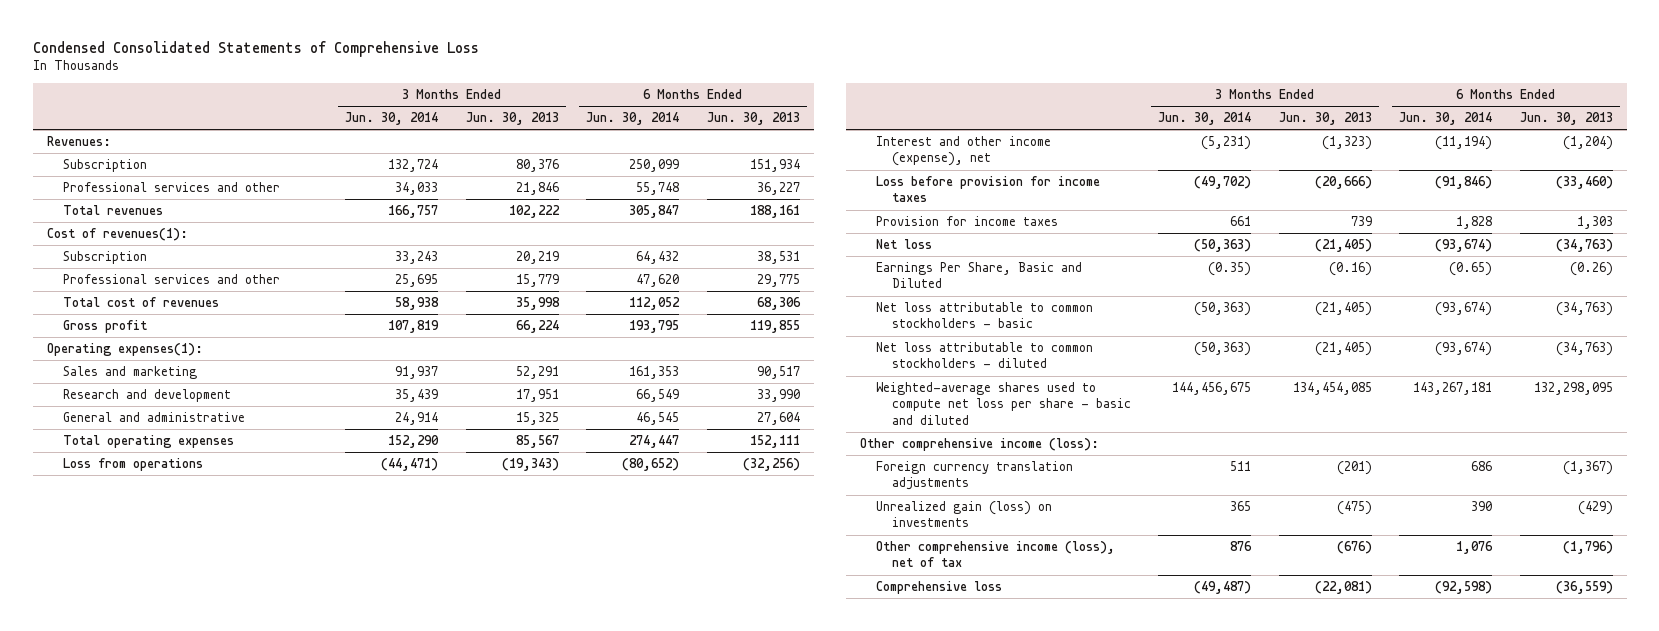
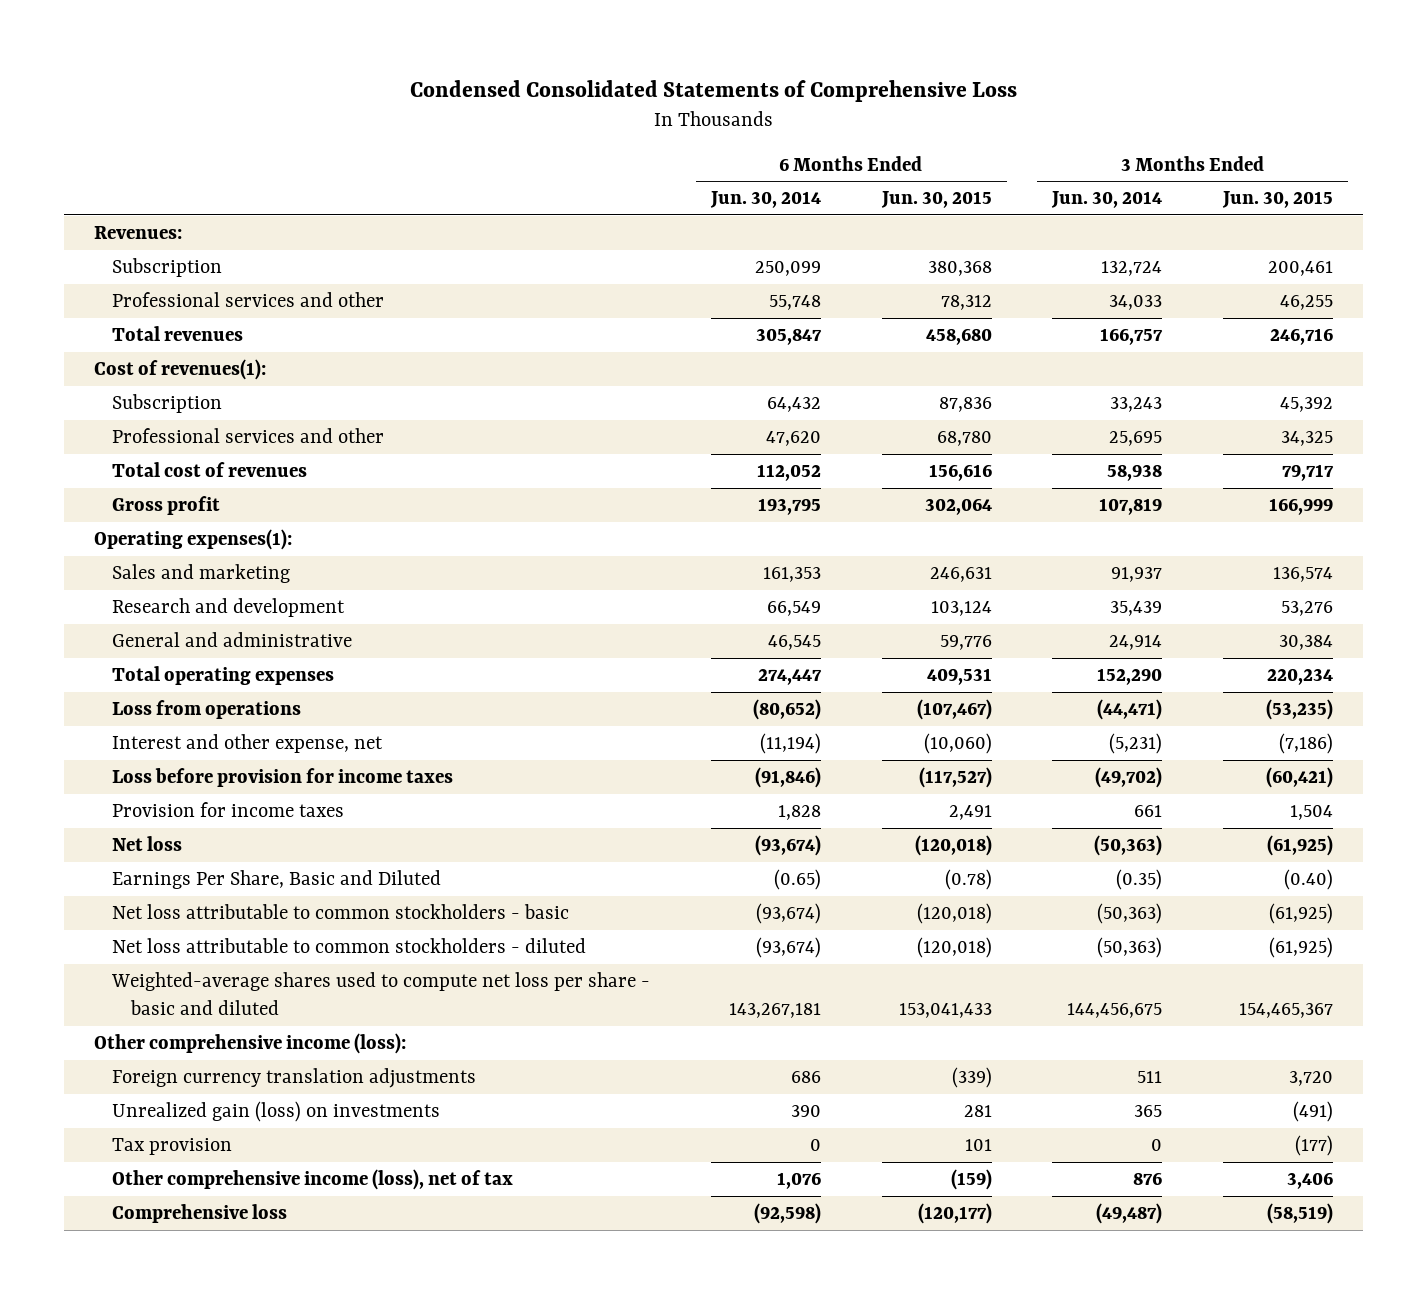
[465,112,559,126] Jun. 30, 2013 -> none
[706,112,800,126] Jun. 30, 2013 -> none
none -> [880,191,992,209] Jun. 30, 2015
none -> [1222,191,1334,209] Jun. 30, 2015
[875,135,1051,167] Interest and other income (expense), net -> [112,733,384,753] Interest and other expense, net
none -> [112,1137,233,1155] Tax provision

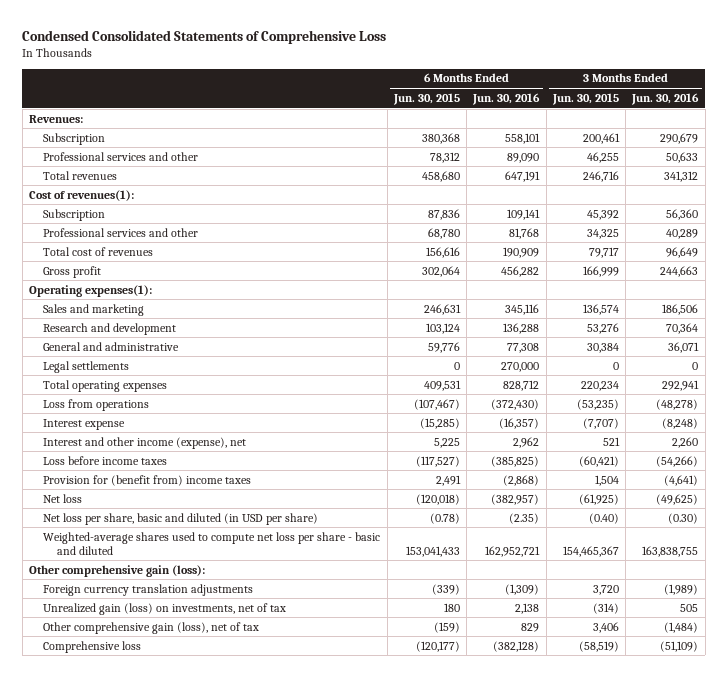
[710,191,822,209] Jun. 30, 2014 -> none
[1051,191,1163,209] Jun. 30, 2014 -> none
none -> [472,92,541,105] Jun. 30, 2016
none -> [631,92,700,105] Jun. 30, 2016
none -> [43,360,130,373] Legal settlements
none -> [43,418,126,430] Interest expense
[112,733,384,753] Interest and other expense, net -> [43,436,247,449] Interest and other income (expense), net
[923,732,992,754] (10,060) -> [433,437,460,448] 5,225
[1279,732,1334,754] (7,186) -> [602,436,620,446] 521
[112,767,454,787] Loss before provision for income taxes -> [43,455,168,465] Loss before income taxes
[112,801,345,817] Provision for income taxes -> [43,474,252,486] Provision for (benefit from) income taxes
[112,903,570,919] Net loss attributable to common stockholders - basic -> none
[112,937,587,953] Net loss attributable to common stockholders - diluted -> none
[112,869,442,889] Earnings Per Share, Basic and Diluted -> [43,512,319,525] Net loss per share, basic and diluted (in USD per share)
[94,1032,407,1054] Other comprehensive income (loss): -> [29,564,206,577] Other comprehensive gain (loss):
[112,1137,233,1155] Tax provision -> none
[112,1100,441,1122] Unrealized gain (loss) on investments -> [43,602,287,615] Unrealized gain (loss) on investments, net of tax
[963,1104,992,1117] 281 -> [443,602,460,612] 180
[1293,1100,1334,1122] (491) -> [592,602,619,614] (314)
[112,1168,514,1190] Other comprehensive income (loss), net of tax -> [43,621,260,634] Other comprehensive gain (loss), net of tax

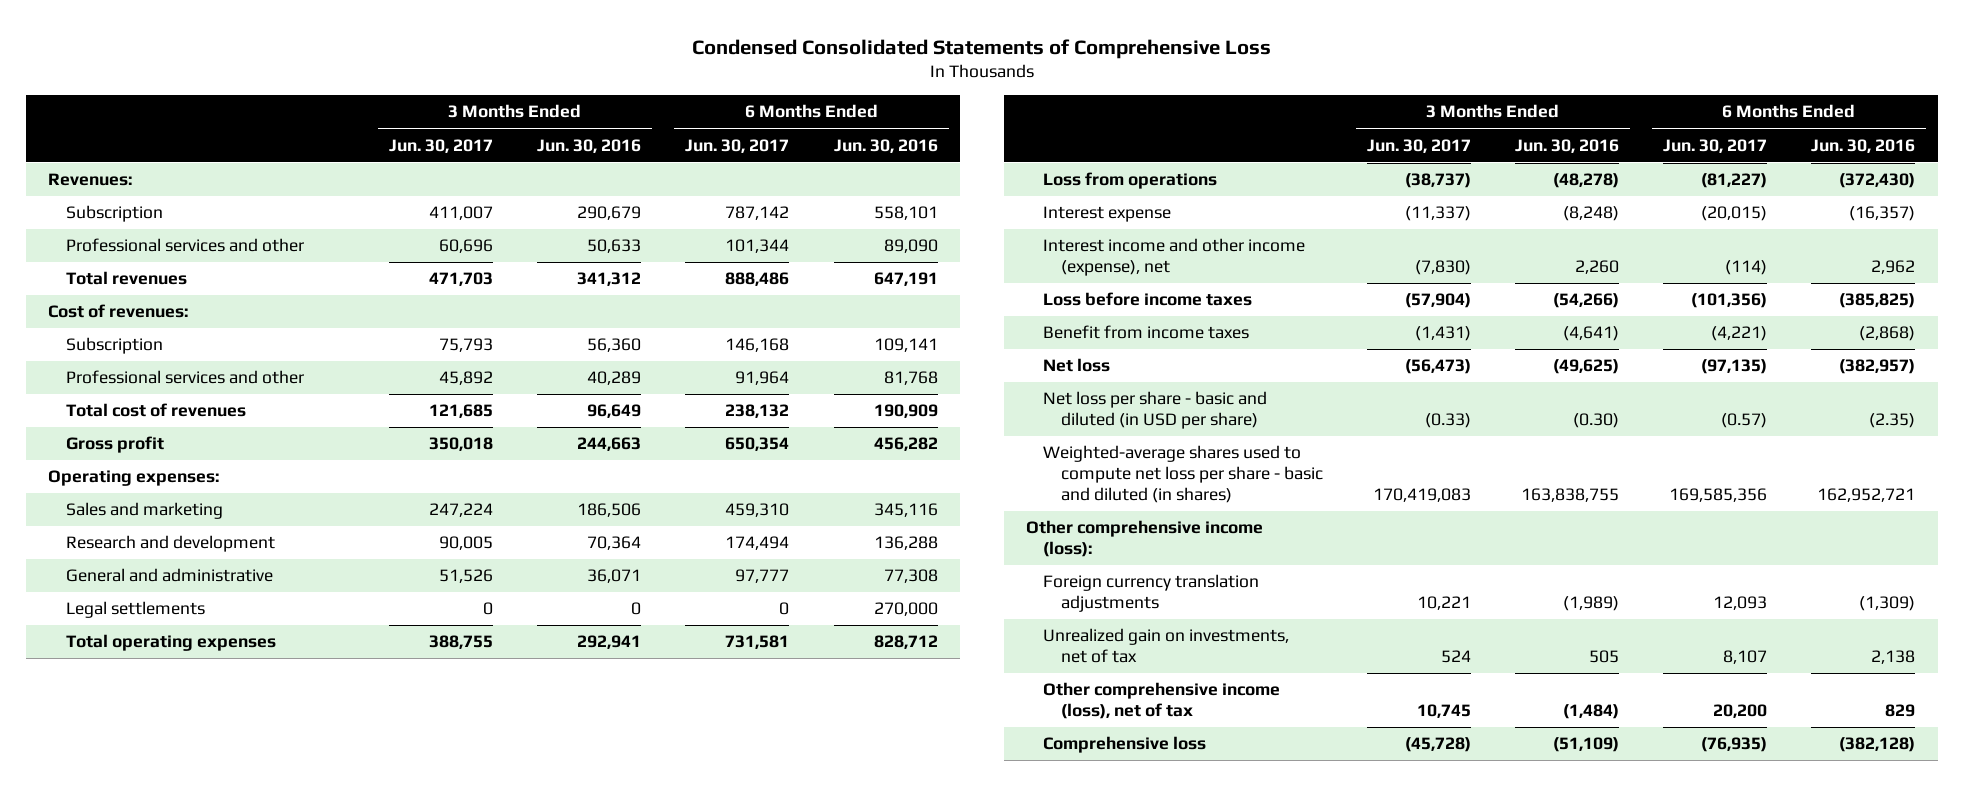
[392,92,460,105] Jun. 30, 2015 -> none
[551,92,619,105] Jun. 30, 2015 -> none
none -> [389,138,494,153] Jun. 30, 2017
none -> [685,138,790,153] Jun. 30, 2017
[29,189,135,201] Cost of revenues(1): -> [48,304,189,319] Cost of revenues:
[29,284,153,297] Operating expenses(1): -> [48,470,220,487] Operating expenses:
[43,436,247,449] Interest and other income (expense), net -> [1043,238,1306,277] Interest income and other income (expense), net
[43,474,252,486] Provision for (benefit from) income taxes -> [1043,325,1250,340] Benefit from income taxes
[43,512,319,525] Net loss per share, basic and diluted (in USD per share) -> [1043,391,1268,430] Net loss per share - basic and diluted (in USD per share)
[43,531,381,555] Weighted-average shares used to compute net loss per share - basic and diluted -> [1043,445,1323,504] Weighted-average shares used to compute net loss per share - basic and diluted (in shares)
[29,564,206,577] Other comprehensive gain (loss): -> [1025,520,1263,558] Other comprehensive income (loss):
[43,602,287,615] Unrealized gain (loss) on investments, net of tax -> [1043,628,1290,664] Unrealized gain on investments, net of tax
[43,621,260,634] Other comprehensive gain (loss), net of tax -> [1043,682,1281,720] Other comprehensive income (loss), net of tax

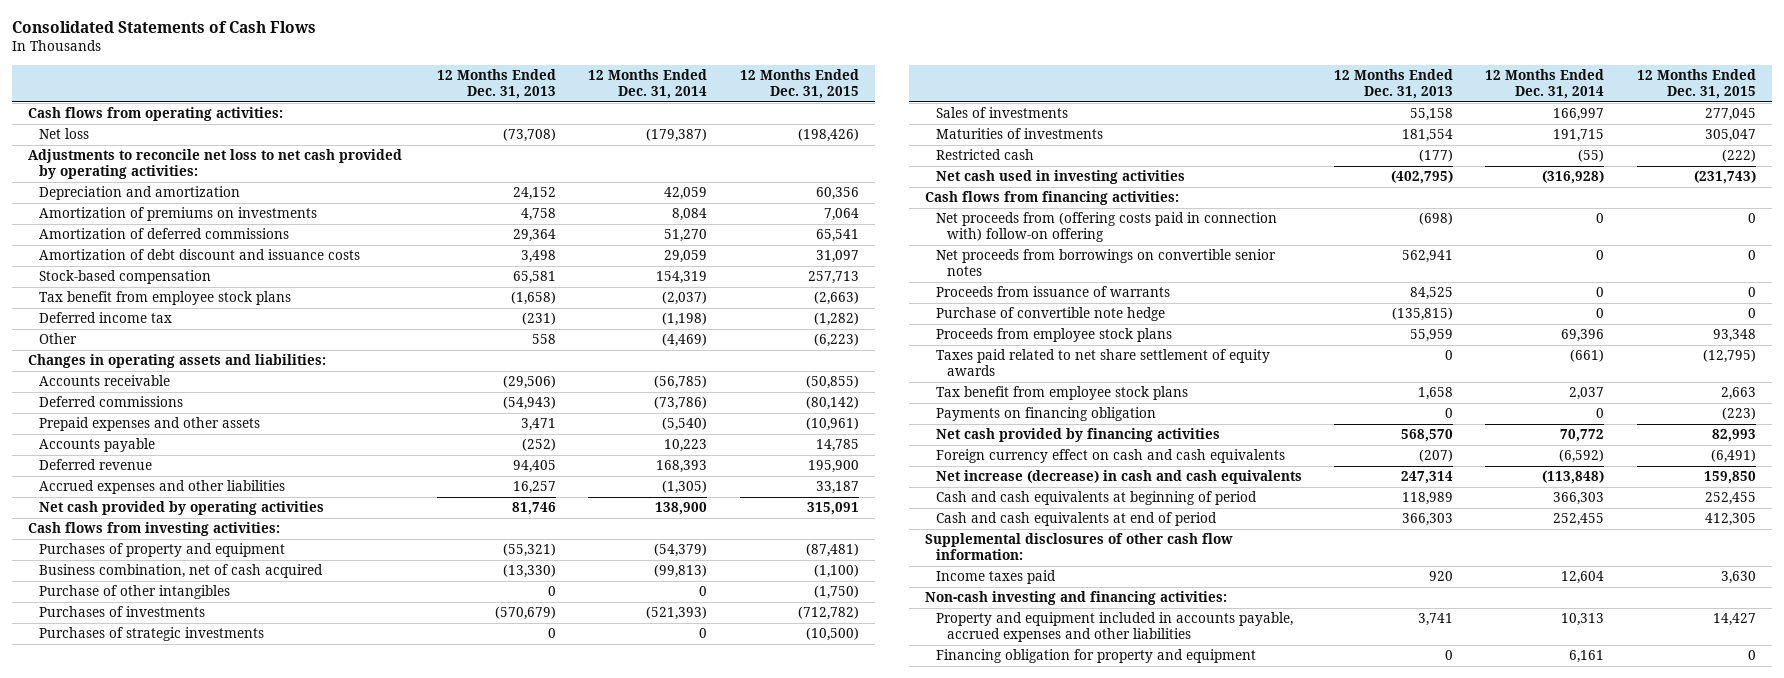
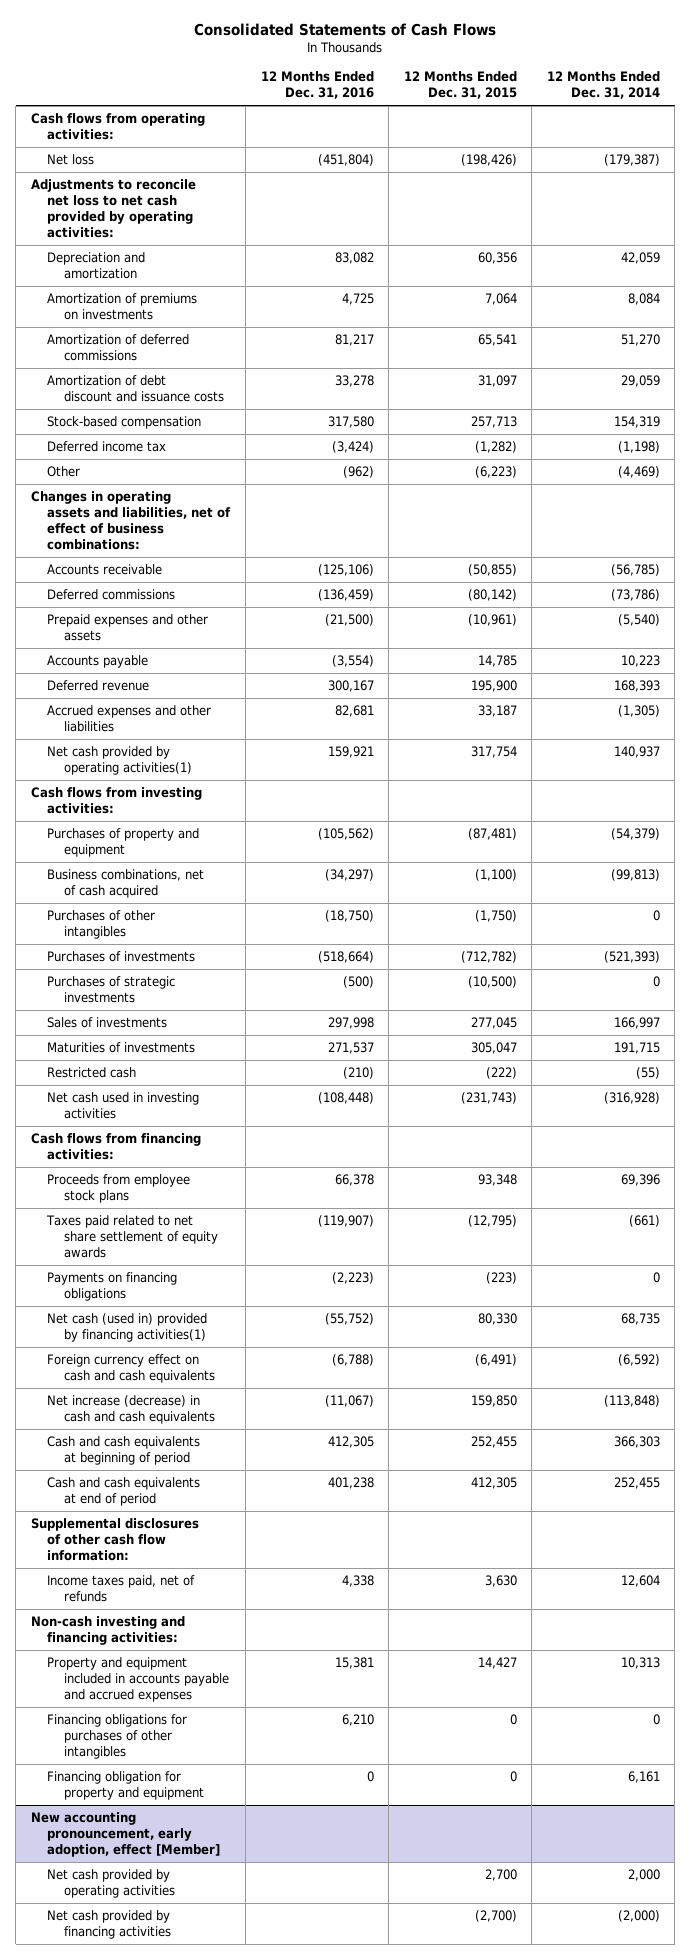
[437,69,557,100] 12 Months Ended Dec. 31, 2013 -> none
none -> [260,71,374,100] 12 Months Ended Dec. 31, 2016
[38,291,291,306] Tax benefit from employee stock plans -> none
[27,354,326,369] Changes in operating assets and liabilities: -> [30,491,232,550] Changes in operating assets and liabilities, net of effect of business combinations:
[38,501,324,516] Net cash provided by operating activities -> [47,746,193,776] Net cash provided by operating activities(1)
[655,502,708,516] 138,900 -> [613,746,660,759] 140,937
[806,502,859,516] 315,091 -> [470,746,517,759] 317,754
[38,564,323,579] Business combination, net of cash acquired -> [47,869,205,899] Business combinations, net of cash acquired
[38,585,230,600] Purchase of other intangibles -> [47,910,156,940] Purchases of other intangibles
[935,212,1277,243] Net proceeds from (offering costs paid in connection with) follow-on offering -> none
[935,249,1276,277] Net proceeds from borrowings on convertible senior notes -> none
[935,286,1170,298] Proceeds from issuance of warrants -> none
[935,307,1165,322] Purchase of convertible note hedge -> none
[935,386,1188,401] Tax benefit from employee stock plans -> none
[935,407,1156,422] Payments on financing obligation -> [47,1272,178,1302] Payments on financing obligations
[935,428,1220,443] Net cash provided by financing activities -> [47,1313,208,1343] Net cash (used in) provided by financing activities(1)
[1560,429,1605,443] 70,772 -> [620,1313,660,1326] 68,735
[1711,429,1756,443] 82,993 -> [477,1313,517,1326] 80,330
[935,570,1056,585] Income taxes paid -> [47,1575,196,1603] Income taxes paid, net of refunds
[935,612,1293,643] Property and equipment included in accounts payable, accrued expenses and other liabilities -> [47,1657,230,1702] Property and equipment included in accounts payable and accrued expenses
none -> [47,1714,188,1759] Financing obligations for purchases of other intangibles
none -> [30,1812,221,1857] New accounting pronouncement, early adoption, effect [Member]
none -> [47,1869,176,1899] Net cash provided by operating activities
none -> [47,1910,172,1940] Net cash provided by financing activities

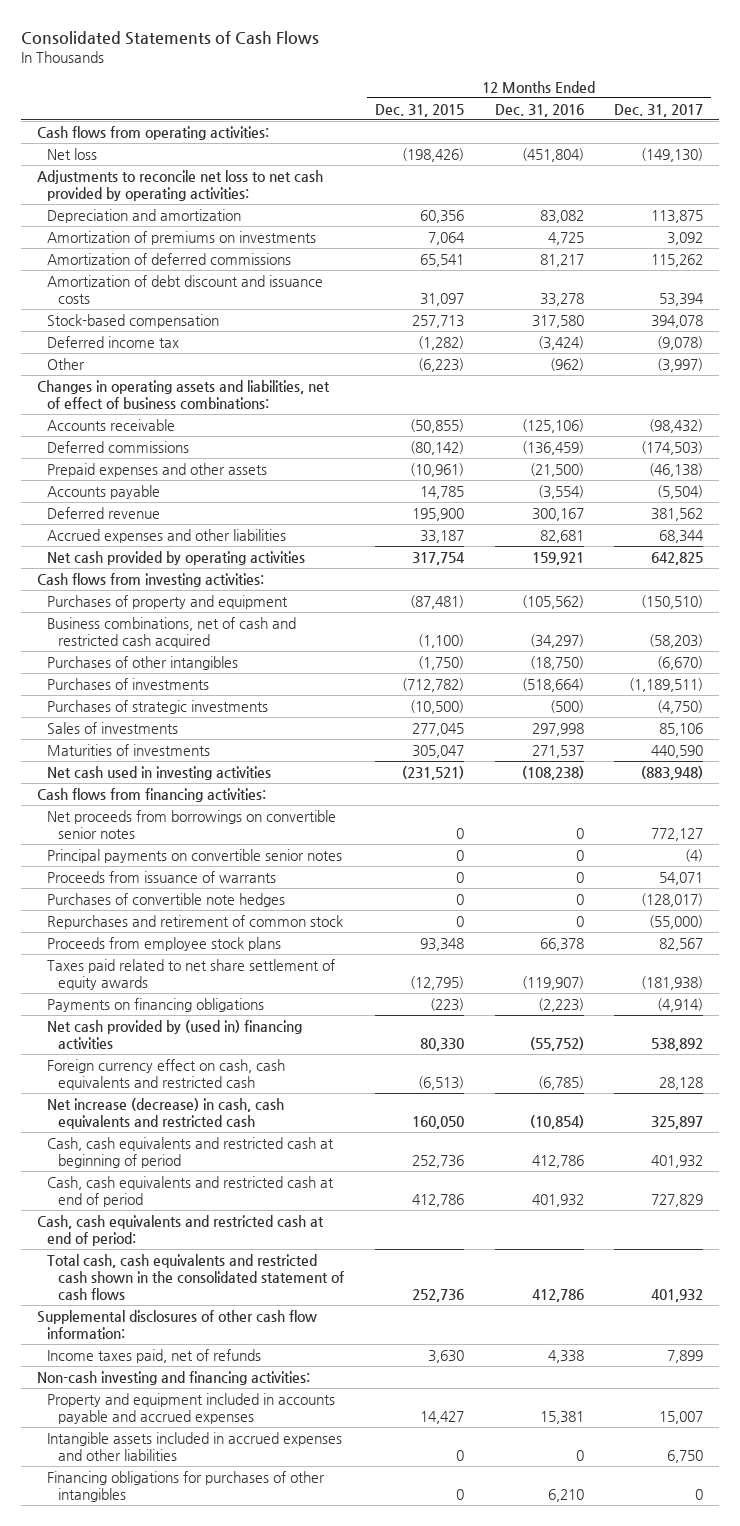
[546,71,660,100] 12 Months Ended Dec. 31, 2014 -> none
none -> [614,103,704,117] Dec. 31, 2017
[47,746,193,776] Net cash provided by operating activities(1) -> [47,550,306,565] Net cash provided by operating activities
[47,869,205,899] Business combinations, net of cash acquired -> [47,616,297,648] Business combinations, net of cash and restricted cash acquired
[47,1067,137,1079] Restricted cash -> none
[317,1092,374,1105] (108,448) -> [521,765,584,780] (108,238)
[460,1092,517,1105] (231,743) -> [401,765,464,780] (231,521)
none -> [47,809,337,839] Net proceeds from borrowings on convertible senior notes
none -> [47,848,343,863] Principal payments on convertible senior notes
none -> [47,870,277,883] Proceeds from issuance of warrants
none -> [47,892,286,907] Purchases of convertible note hedges
none -> [47,914,344,929] Repurchases and retirement of common stock
[47,1313,208,1343] Net cash (used in) provided by financing activities(1) -> [47,1019,303,1049] Net cash provided by (used in) financing activities
[47,1354,216,1384] Foreign currency effect on cash and cash equivalents -> [47,1058,286,1090] Foreign currency effect on cash, cash equivalents and restricted cash
[331,1354,374,1367] (6,788) -> [537,1075,584,1090] (6,785)
[474,1354,517,1367] (6,491) -> [417,1075,464,1090] (6,513)
[47,1395,216,1425] Net increase (decrease) in cash and cash equivalents -> [47,1097,285,1129] Net increase (decrease) in cash, cash equivalents and restricted cash
[324,1395,374,1408] (11,067) -> [529,1114,584,1129] (10,854)
[470,1395,517,1408] 159,850 -> [411,1115,464,1129] 160,050
[47,1436,201,1466] Cash and cash equivalents at beginning of period -> [47,1136,335,1168] Cash, cash equivalents and restricted cash at beginning of period
[327,1436,374,1449] 412,305 -> [531,1154,584,1168] 412,786
[470,1436,517,1449] 252,455 -> [411,1154,464,1168] 252,736
[47,1477,201,1507] Cash and cash equivalents at end of period -> [47,1175,335,1207] Cash, cash equivalents and restricted cash at end of period
[327,1477,374,1490] 401,238 -> [531,1193,584,1207] 401,932
[470,1477,517,1490] 412,305 -> [411,1193,464,1207] 412,786
none -> [36,1214,324,1246] Cash, cash equivalents and restricted cash at end of period:
none -> [47,1253,344,1300] Total cash, cash equivalents and restricted cash shown in the consolidated statement of cash flows
none -> [47,1431,343,1461] Intangible assets included in accrued expenses and other liabilities
[47,1771,205,1801] Financing obligation for property and equipment -> none
[30,1812,221,1857] New accounting pronouncement, early adoption, effect [Member] -> none
[47,1869,176,1899] Net cash provided by operating activities -> none
[47,1910,172,1940] Net cash provided by financing activities -> none

